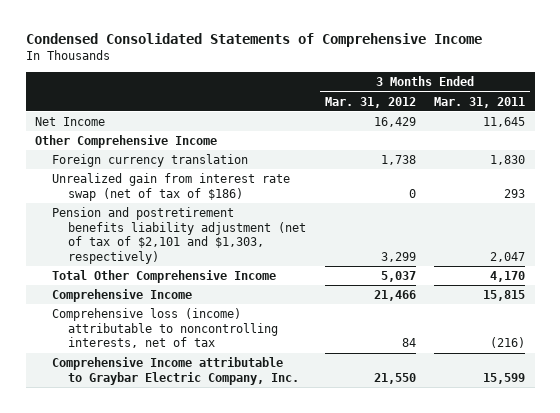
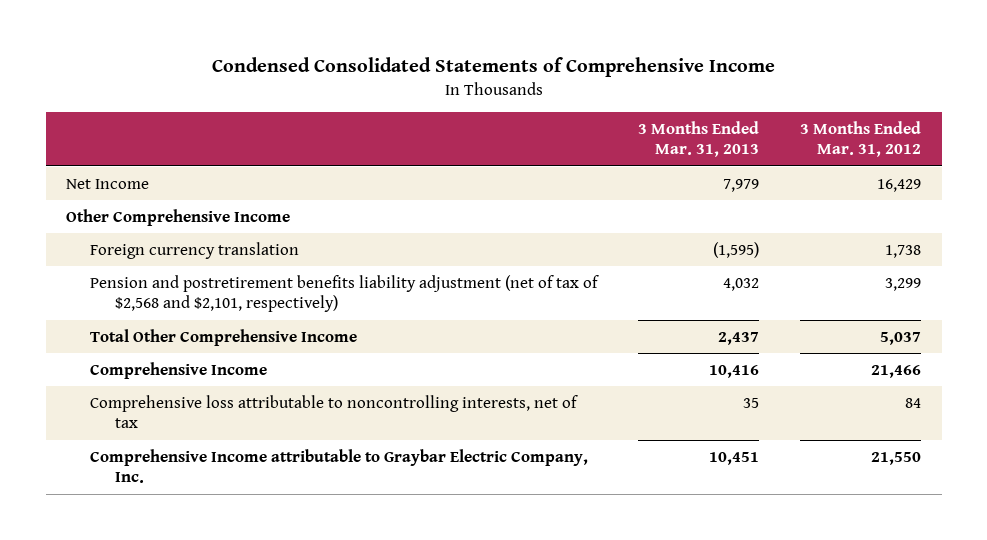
[434,96,526,108] Mar. 31, 2011 -> none
none -> [638,121,760,158] 3 Months Ended Mar. 31, 2013
[51,173,290,201] Unrealized gain from interest rate swap (net of tax of $186) -> none
[51,207,307,264] Pension and postretirement benefits liability adjustment (net of tax of $2,101 and $1,303, respectively) -> [90,274,600,313] Pension and postretirement benefits liability adjustment (net of tax of $2,568 and $2,101, respectively)
[51,308,279,349] Comprehensive loss (income) attributable to noncontrolling interests, net of tax -> [90,394,579,429] Comprehensive loss attributable to noncontrolling interests, net of tax

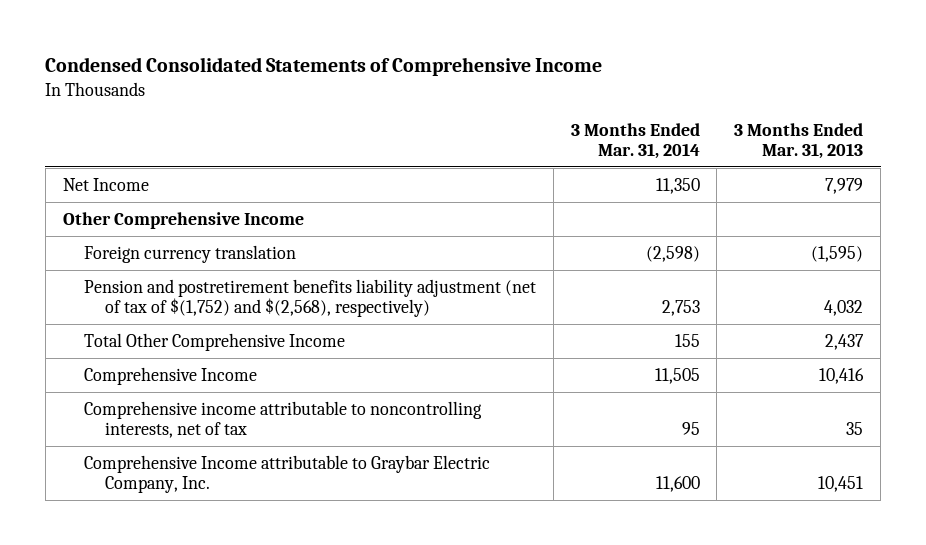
[800,121,922,158] 3 Months Ended Mar. 31, 2012 -> none
none -> [570,122,700,159] 3 Months Ended Mar. 31, 2014
[90,274,600,313] Pension and postretirement benefits liability adjustment (net of tax of $2,568 and $2,101, respectively) -> [83,278,536,317] Pension and postretirement benefits liability adjustment (net of tax of $(1,752) and $(2,568), respectively)
[90,394,579,429] Comprehensive loss attributable to noncontrolling interests, net of tax -> [83,400,482,438] Comprehensive income attributable to noncontrolling interests, net of tax

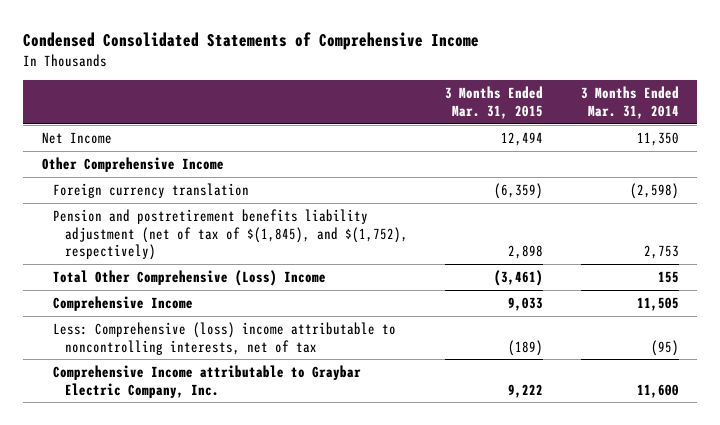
[734,122,864,159] 3 Months Ended Mar. 31, 2013 -> none
none -> [445,86,544,119] 3 Months Ended Mar. 31, 2015
[83,278,536,317] Pension and postretirement benefits liability adjustment (net of tax of $(1,752) and $(2,568), respectively) -> [53,208,408,261] Pension and postretirement benefits liability adjustment (net of tax of $(1,845), and $(1,752), respectively)
[83,332,345,351] Total Other Comprehensive Income -> [53,269,327,286] Total Other Comprehensive (Loss) Income
[83,400,482,438] Comprehensive income attributable to noncontrolling interests, net of tax -> [53,321,397,355] Less: Comprehensive (loss) income attributable to noncontrolling interests, net of tax
[681,421,700,435] 95 -> [650,339,679,356] (95)

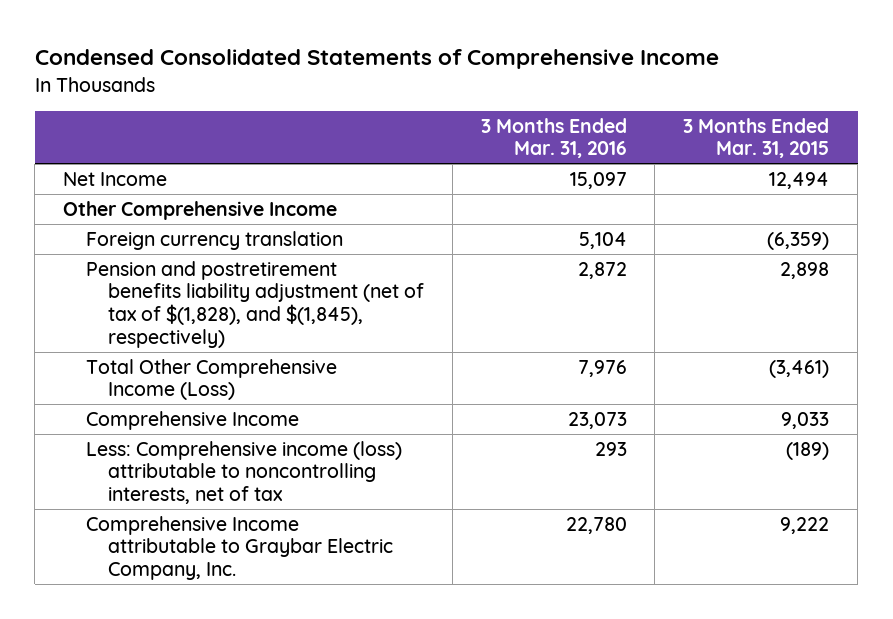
[580,86,679,119] 3 Months Ended Mar. 31, 2014 -> none
none -> [480,117,627,159] 3 Months Ended Mar. 31, 2016
[53,208,408,261] Pension and postretirement benefits liability adjustment (net of tax of $(1,845), and $(1,752), respectively) -> [85,260,424,348] Pension and postretirement benefits liability adjustment (net of tax of $(1,828), and $(1,845), respectively)
[53,269,327,286] Total Other Comprehensive (Loss) Income -> [85,358,337,401] Total Other Comprehensive Income (Loss)
[53,321,397,355] Less: Comprehensive (loss) income attributable to noncontrolling interests, net of tax -> [85,440,402,505] Less: Comprehensive income (loss) attributable to noncontrolling interests, net of tax

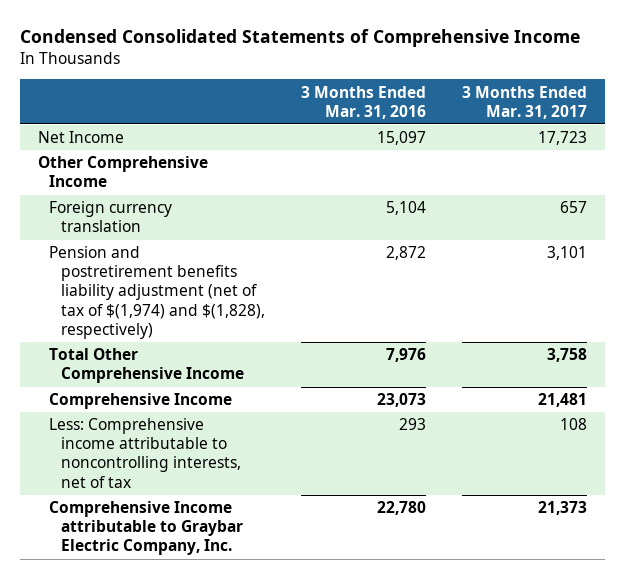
[683,117,830,159] 3 Months Ended Mar. 31, 2015 -> none
none -> [461,85,587,119] 3 Months Ended Mar. 31, 2017
[85,260,424,348] Pension and postretirement benefits liability adjustment (net of tax of $(1,828), and $(1,845), respectively) -> [49,246,265,339] Pension and postretirement benefits liability adjustment (net of tax of $(1,974) and $(1,828), respectively)
[85,358,337,401] Total Other Comprehensive Income (Loss) -> [49,348,244,384] Total Other Comprehensive Income
[85,440,402,505] Less: Comprehensive income (loss) attributable to noncontrolling interests, net of tax -> [49,418,241,488] Less: Comprehensive income attributable to noncontrolling interests, net of tax

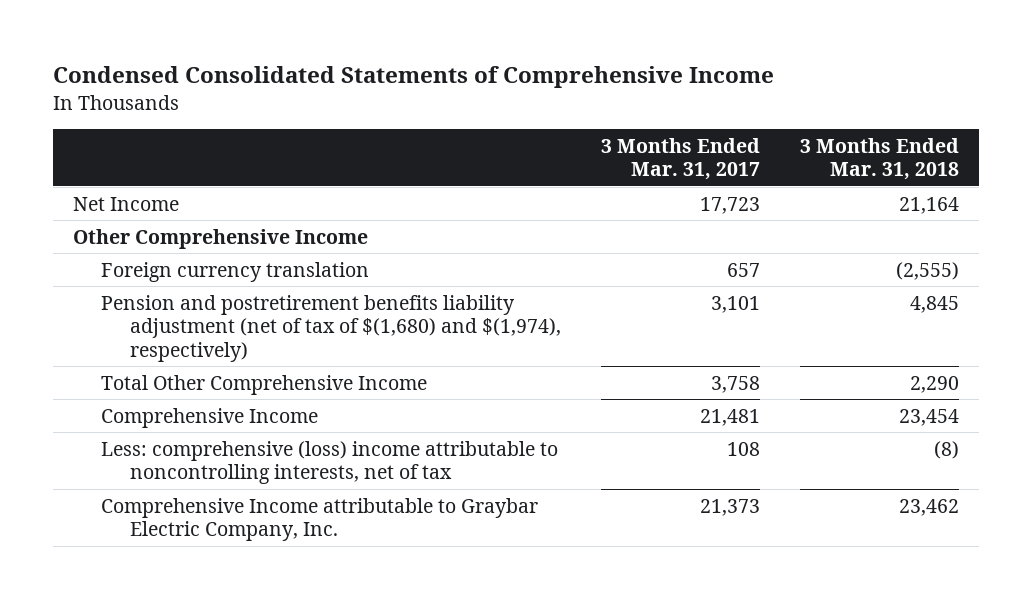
[300,85,426,119] 3 Months Ended Mar. 31, 2016 -> none
none -> [799,137,959,181] 3 Months Ended Mar. 31, 2018
[49,246,265,339] Pension and postretirement benefits liability adjustment (net of tax of $(1,974) and $(1,828), respectively) -> [101,294,561,362] Pension and postretirement benefits liability adjustment (net of tax of $(1,680) and $(1,974), respectively)
[49,418,241,488] Less: Comprehensive income attributable to noncontrolling interests, net of tax -> [101,440,559,485] Less: comprehensive (loss) income attributable to noncontrolling interests, net of tax

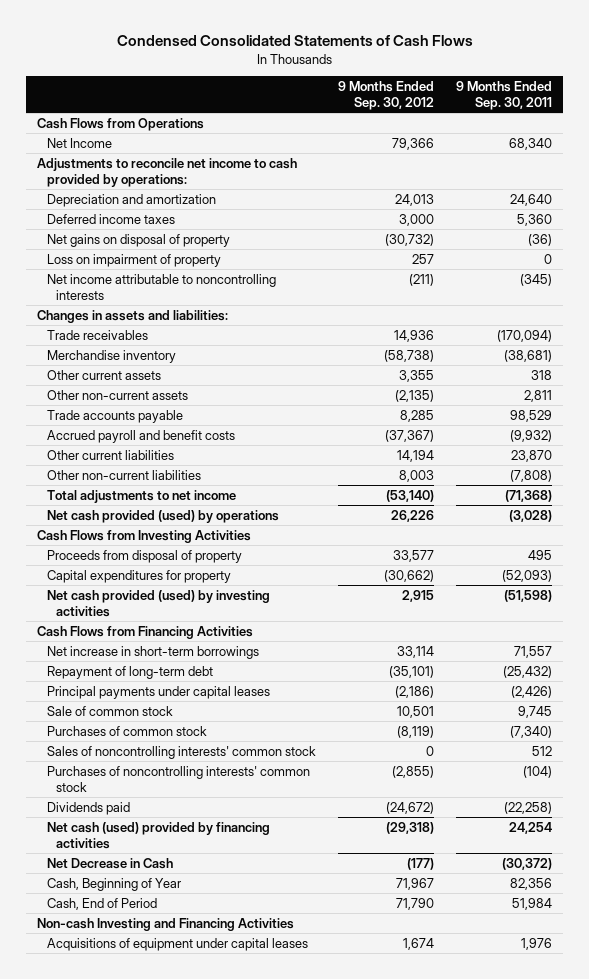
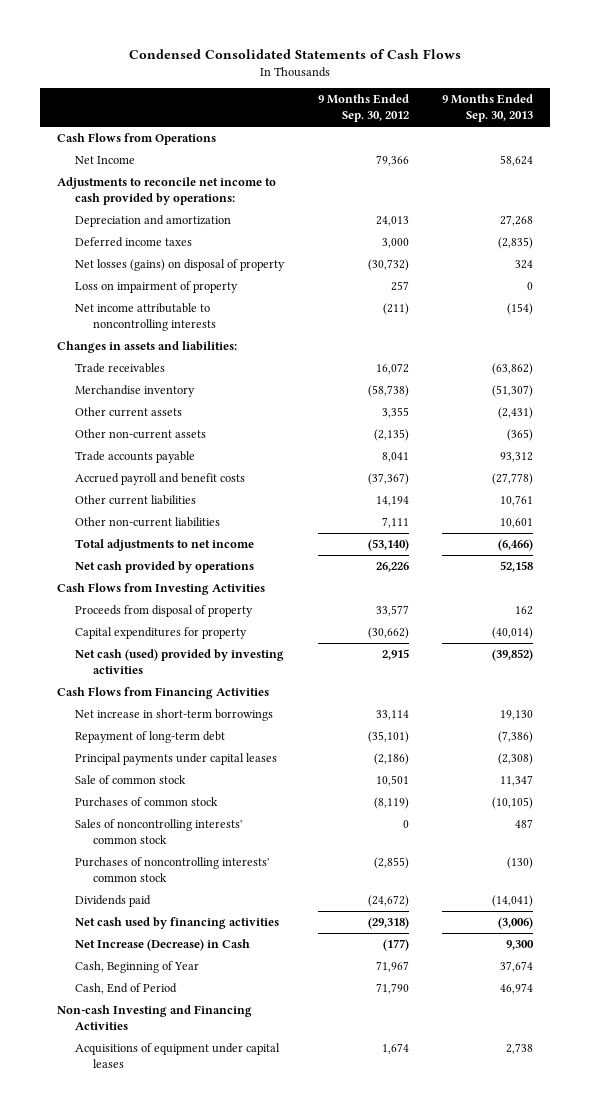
[455,81,552,111] 9 Months Ended Sep. 30, 2011 -> none
none -> [442,94,534,123] 9 Months Ended Sep. 30, 2013
[46,233,230,247] Net gains on disposal of property -> [74,259,285,272] Net losses (gains) on disposal of property
[393,329,434,342] 14,936 -> [375,363,409,375] 16,072
[399,409,434,422] 8,285 -> [381,452,409,463] 8,041
[398,469,434,482] 8,003 -> [381,517,409,529] 7,111
[46,509,279,523] Net cash provided (used) by operations -> [74,561,254,574] Net cash provided by operations
[46,589,270,617] Net cash provided (used) by investing activities -> [74,649,284,674] Net cash (used) provided by investing activities
[46,821,270,849] Net cash (used) provided by financing activities -> [74,917,279,930] Net cash used by financing activities
[46,857,173,869] Net Decrease in Cash -> [74,939,250,952] Net Increase (Decrease) in Cash

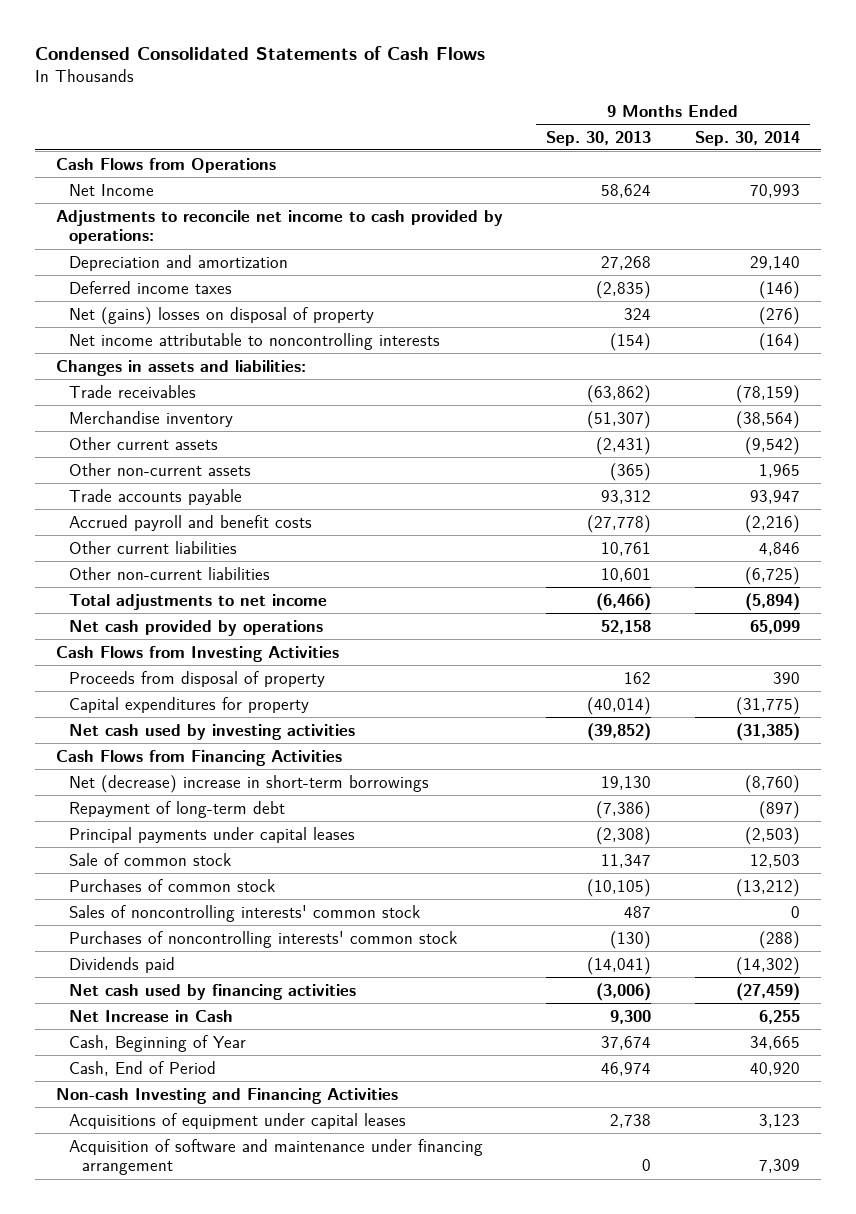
[317,94,409,123] 9 Months Ended Sep. 30, 2012 -> none
none -> [694,130,800,146] Sep. 30, 2014
[74,281,238,294] Loss on impairment of property -> none
[74,259,285,272] Net losses (gains) on disposal of property -> [69,306,375,325] Net (gains) losses on disposal of property
[74,649,284,674] Net cash (used) provided by investing activities -> [69,723,356,740] Net cash used by investing activities
[74,709,273,722] Net increase in short-term borrowings -> [69,774,430,793] Net (decrease) increase in short-term borrowings
[74,939,250,952] Net Increase (Decrease) in Cash -> [69,1009,234,1022] Net Increase in Cash
none -> [69,1138,484,1176] Acquisition of software and maintenance under financing arrangement

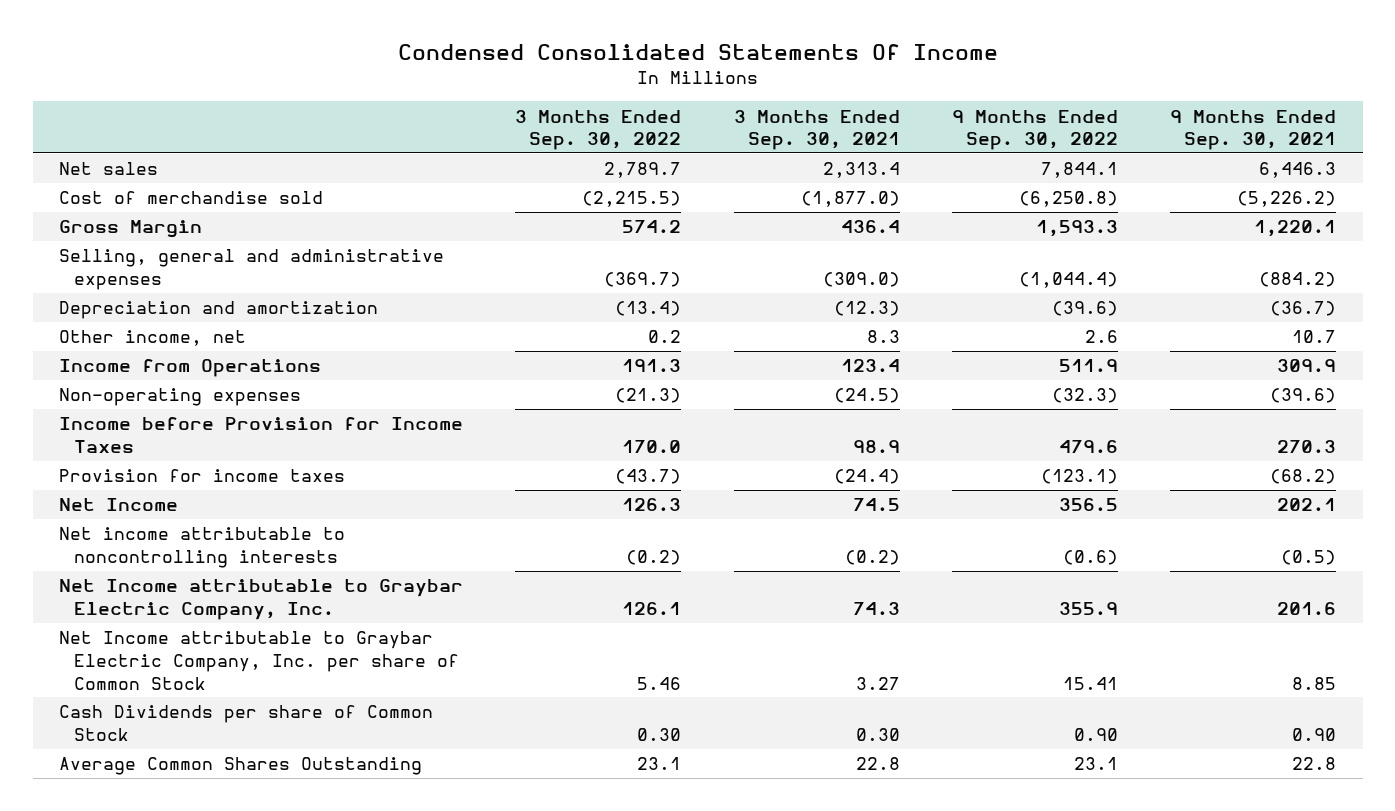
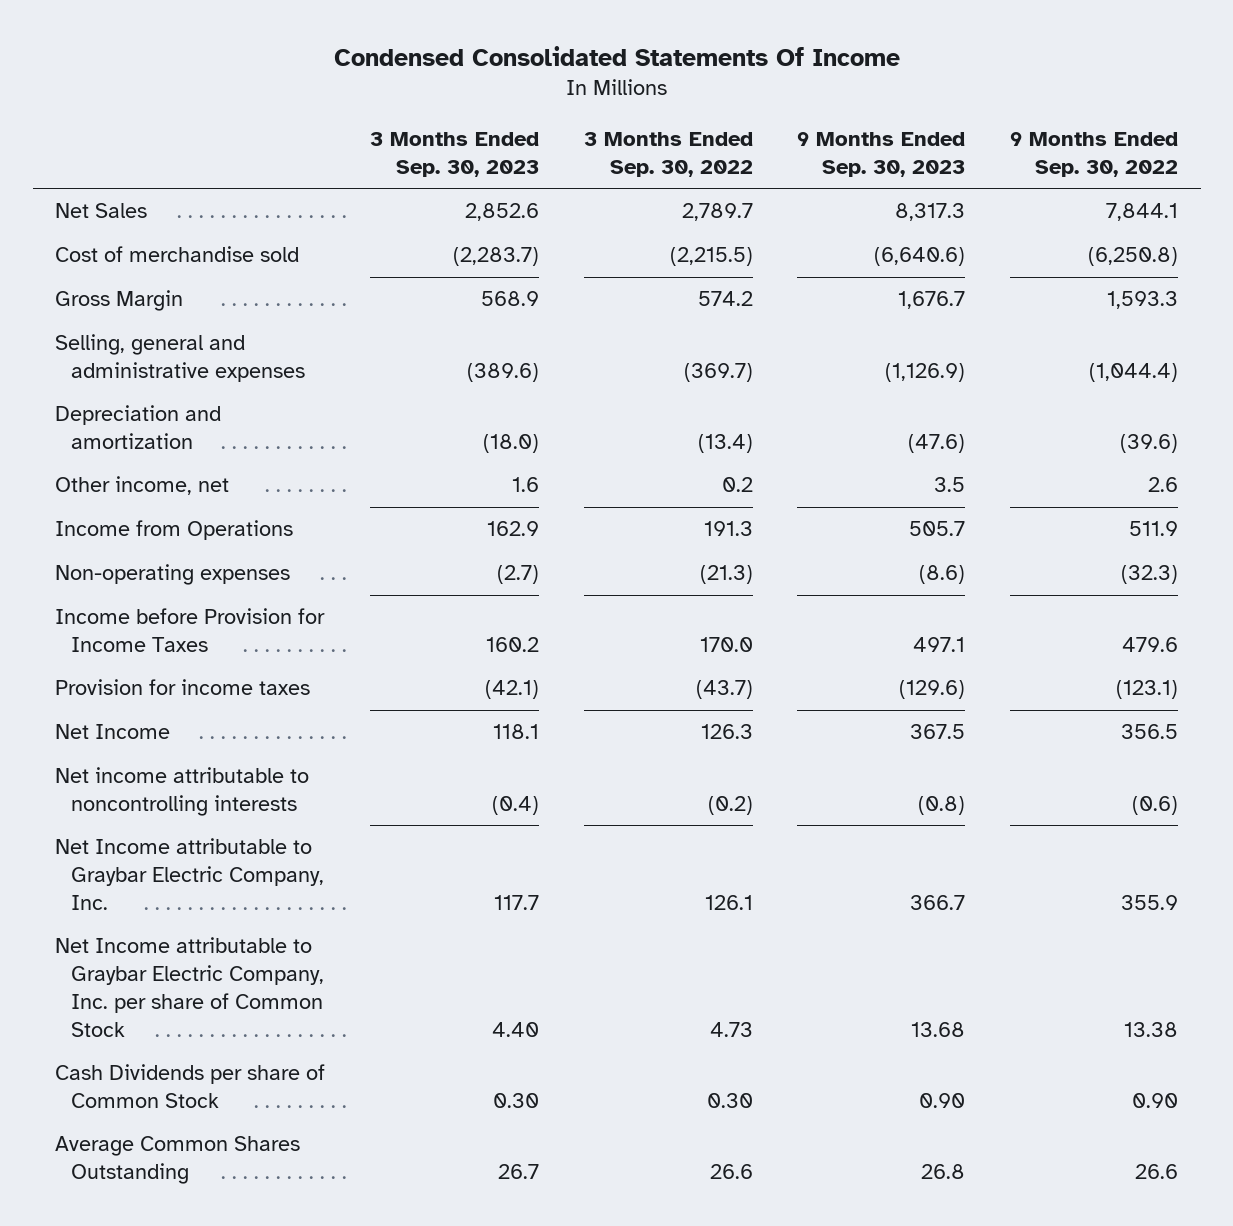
[733,109,900,151] 3 Months Ended Sep. 30, 2021 -> none
[1170,109,1337,151] 9 Months Ended Sep. 30, 2021 -> none
none -> [369,131,539,177] 3 Months Ended Sep. 30, 2023
none -> [797,131,966,177] 9 Months Ended Sep. 30, 2023
[58,162,158,176] Net sales -> [55,203,148,219] Net Sales
[637,676,682,690] 5.46 -> [709,1021,753,1037] 4.73
[1062,676,1118,690] 15.41 -> [1124,1021,1179,1037] 13.38
[637,757,682,771] 23.1 -> [709,1164,753,1180] 26.6
[1073,757,1118,771] 23.1 -> [1135,1164,1179,1180] 26.6

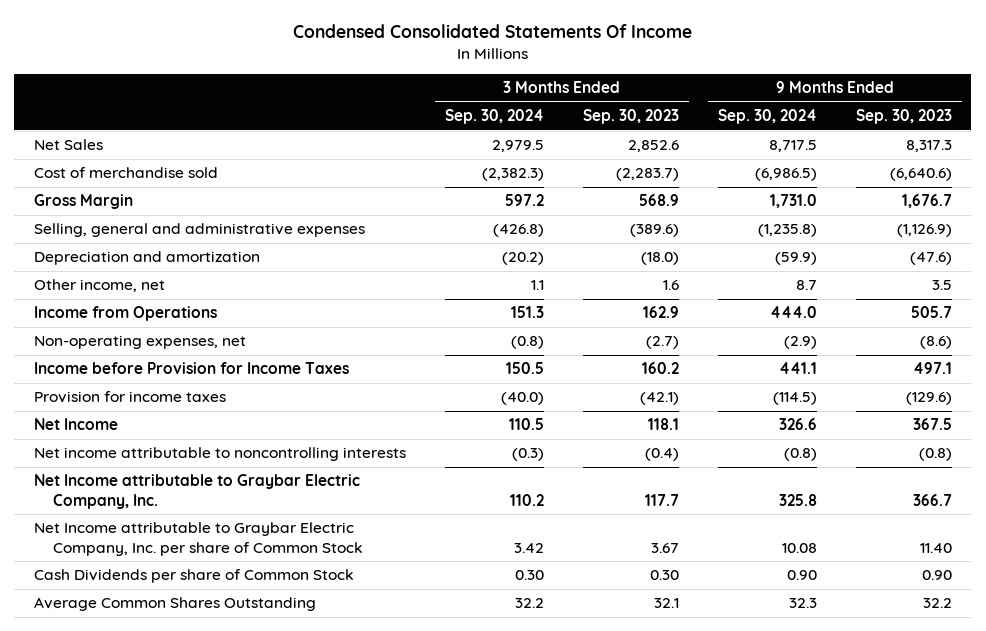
[583,131,753,177] 3 Months Ended Sep. 30, 2022 -> none
[1010,131,1179,177] 9 Months Ended Sep. 30, 2022 -> none
none -> [444,109,544,125] Sep. 30, 2024
none -> [717,109,817,125] Sep. 30, 2024
[55,564,291,586] Non-operating expenses -> [33,335,246,350] Non-operating expenses, net
[491,1021,539,1037] 4.40 -> [650,542,679,553] 3.67
[911,1021,966,1037] 13.68 -> [919,542,952,553] 11.40
[497,1164,539,1180] 26.7 -> [653,598,679,609] 32.1
[921,1164,966,1180] 26.8 -> [922,598,952,609] 32.2

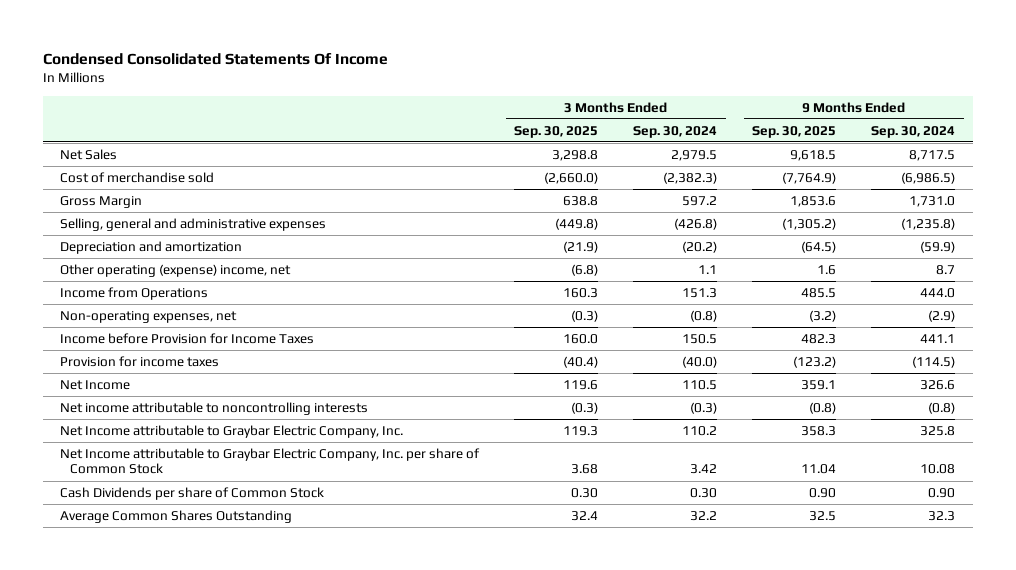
[582,109,679,125] Sep. 30, 2023 -> none
[855,109,952,125] Sep. 30, 2023 -> none
none -> [514,125,599,138] Sep. 30, 2025
none -> [752,125,837,138] Sep. 30, 2025
[33,279,165,293] Other income, net -> [60,263,292,277] Other operating (expense) income, net

